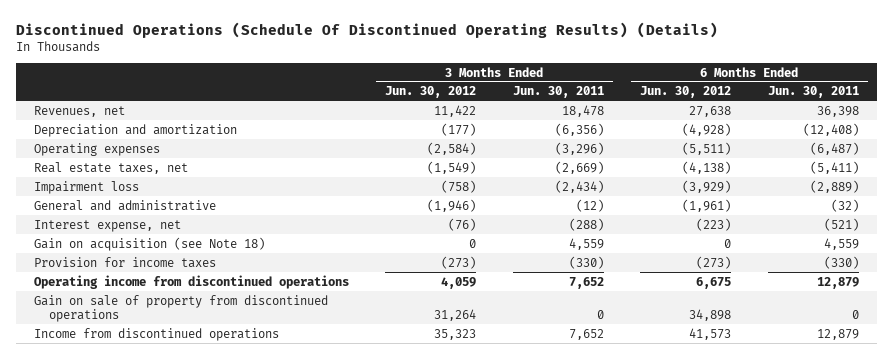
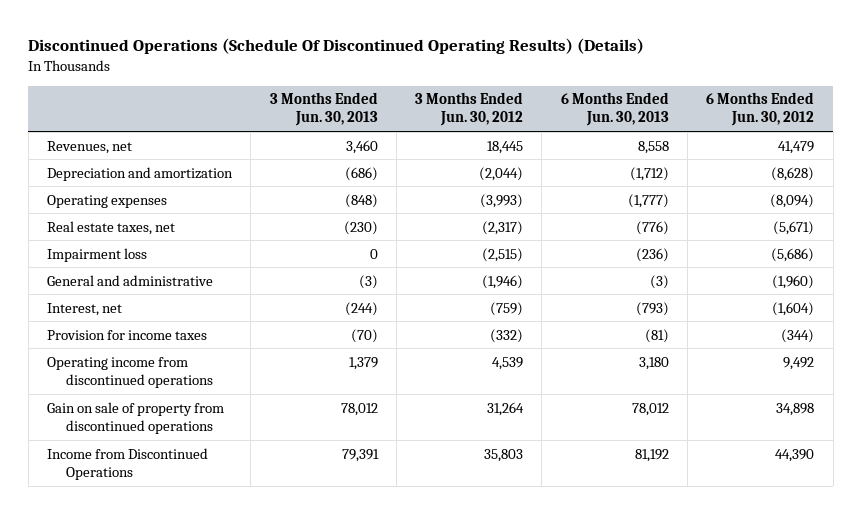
[512,86,604,99] Jun. 30, 2011 -> none
[767,86,859,99] Jun. 30, 2011 -> none
none -> [269,92,378,127] 3 Months Ended Jun. 30, 2013
none -> [560,92,669,127] 6 Months Ended Jun. 30, 2013
[33,236,265,251] Gain on acquisition (see Note 18) -> none
[434,104,477,117] 11,422 -> [487,140,524,154] 18,445
[689,105,732,117] 27,638 -> [778,140,815,154] 41,479
[441,122,477,136] (177) -> [479,166,524,181] (2,044)
[682,122,732,136] (4,928) -> [771,166,815,181] (8,628)
[427,141,477,155] (2,584) -> [480,193,524,208] (3,993)
[682,141,732,155] (5,511) -> [770,193,815,208] (8,094)
[427,160,477,174] (1,549) -> [482,220,524,235] (2,317)
[682,160,732,174] (4,138) -> [773,220,815,235] (5,671)
[441,179,477,193] (758) -> [482,247,524,262] (2,515)
[682,179,732,193] (3,929) -> [771,247,815,262] (5,686)
[682,198,732,212] (1,961) -> [772,274,815,289] (1,960)
[33,219,181,232] Interest expense, net -> [47,302,123,316] Interest, net
[448,217,477,231] (76) -> [490,301,524,316] (759)
[696,217,732,231] (223) -> [772,301,815,316] (1,604)
[441,255,477,269] (273) -> [490,328,524,343] (332)
[696,255,732,269] (273) -> [781,328,815,343] (344)
[441,276,477,289] 4,059 -> [492,356,524,370] 4,539
[696,276,732,289] 6,675 -> [783,356,815,370] 9,492
[33,327,279,341] Income from discontinued operations -> [47,447,209,480] Income from Discontinued Operations
[434,328,477,340] 35,323 -> [484,448,524,462] 35,803
[689,327,732,340] 41,573 -> [775,448,815,462] 44,390

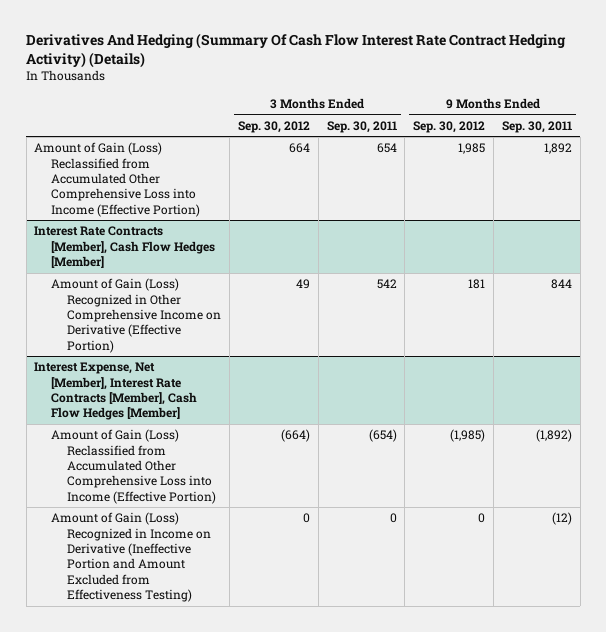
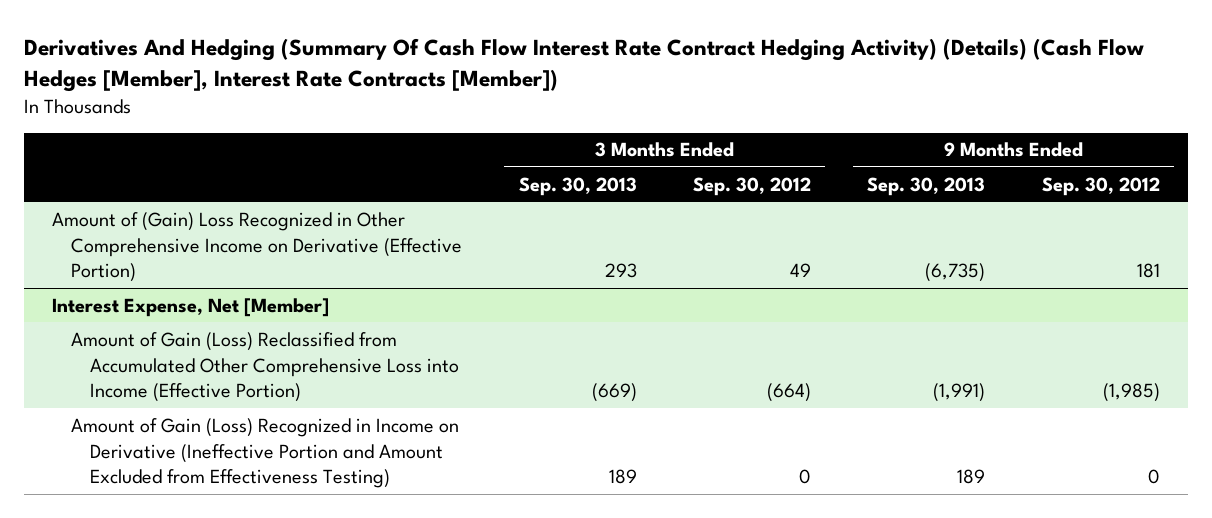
[26,33,567,68] Derivatives And Hedging (Summary Of Cash Flow Interest Rate Contract Hedging Activity) (Details) -> [23,37,1144,92] Derivatives And Hedging (Summary Of Cash Flow Interest Rate Contract Hedging Activity) (Details) (Cash Flow Hedges [Member], Interest Rate Contracts [Member])
[326,120,397,133] Sep. 30, 2011 -> none
[501,120,572,133] Sep. 30, 2011 -> none
none -> [518,176,637,196] Sep. 30, 2013
none -> [867,176,986,196] Sep. 30, 2013
[34,142,200,217] Amount of Gain (Loss) Reclassified from Accumulated Other Comprehensive Loss into Income (Effective Portion) -> none
[34,226,215,269] Interest Rate Contracts [Member], Cash Flow Hedges [Member] -> none
[34,362,197,421] Interest Expense, Net [Member], Interest Rate Contracts [Member], Cash Flow Hedges [Member] -> none
[50,278,222,353] Amount of Gain (Loss) Recognized in Other Comprehensive Income on Derivative (Effective Portion) -> [51,211,463,283] Amount of (Gain) Loss Recognized in Other Comprehensive Income on Derivative (Effective Portion)
none -> [51,297,329,317] Interest Expense, Net [Member]

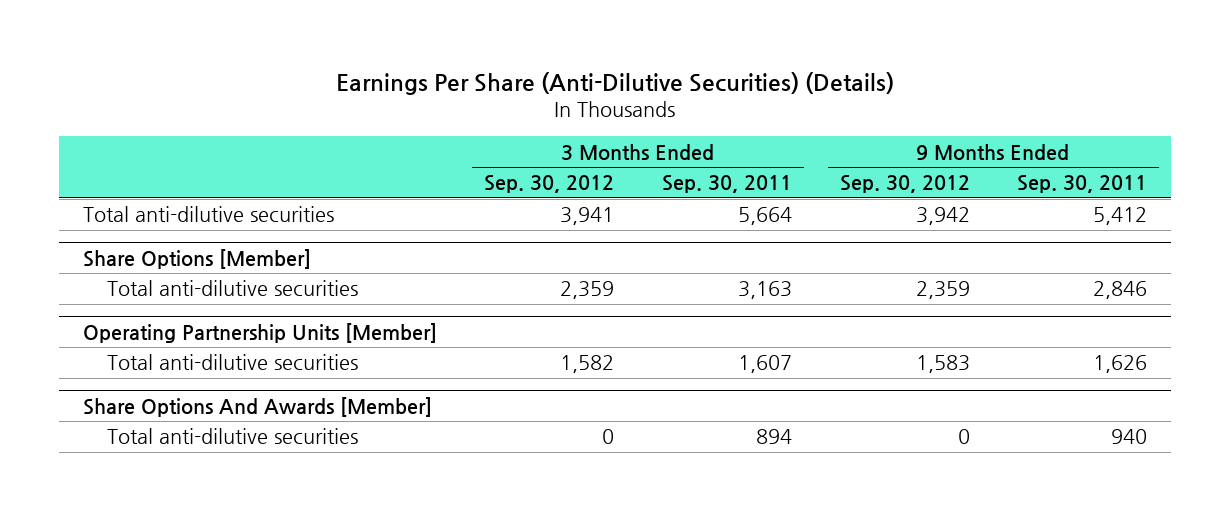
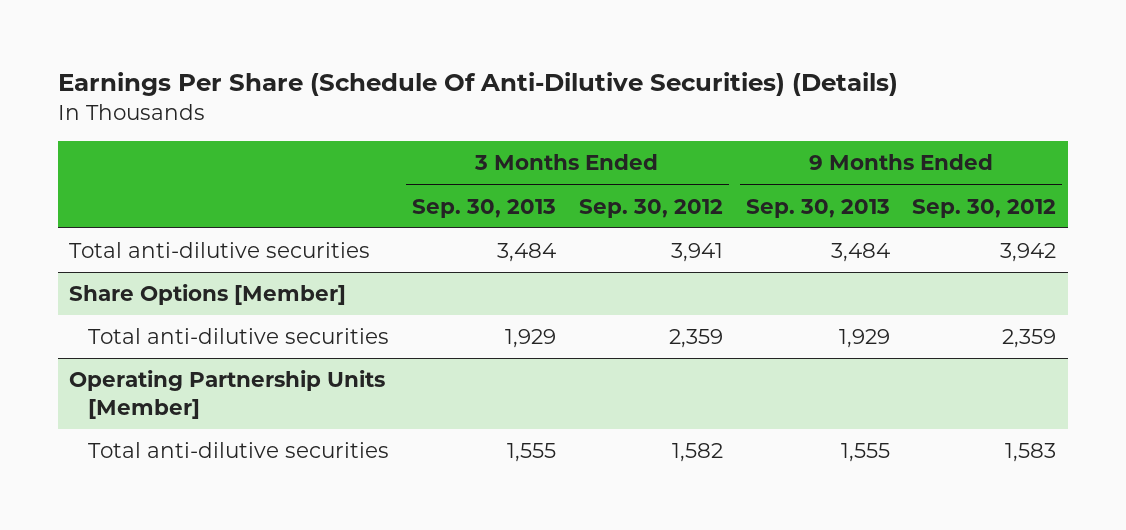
[335,71,894,95] Earnings Per Share (Anti-Dilutive Securities) (Details) -> [58,72,899,97] Earnings Per Share (Schedule Of Anti-Dilutive Securities) (Details)
[661,175,792,194] Sep. 30, 2011 -> none
[1017,175,1148,194] Sep. 30, 2011 -> none
none -> [412,198,557,218] Sep. 30, 2013
none -> [745,198,890,218] Sep. 30, 2013
[82,396,432,417] Share Options And Awards [Member] -> none
[107,428,359,445] Total anti-dilutive securities -> none

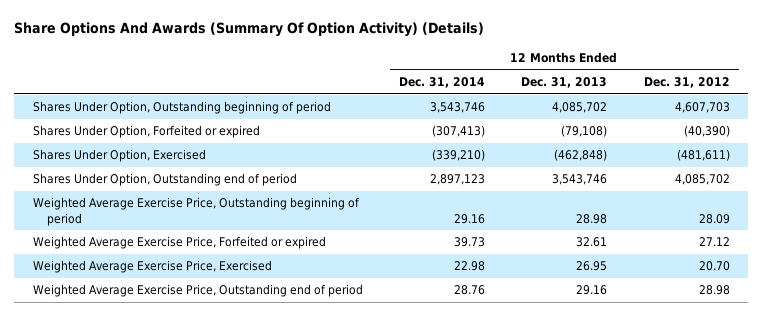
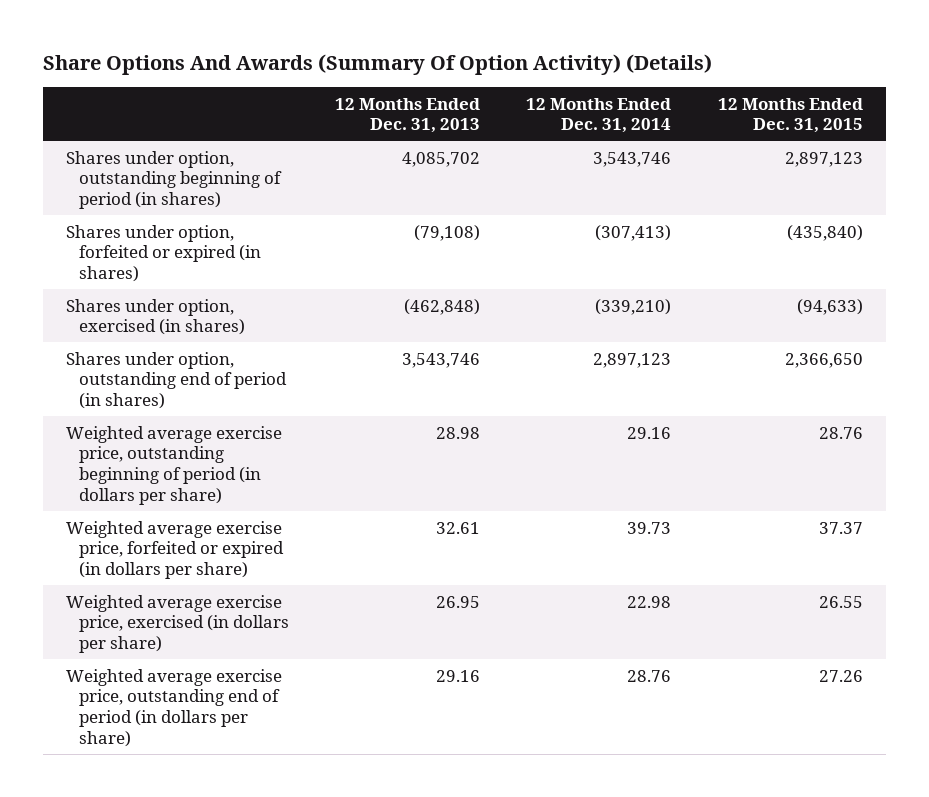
[643,77,730,89] Dec. 31, 2012 -> none
none -> [717,97,863,134] 12 Months Ended Dec. 31, 2015
[32,101,331,115] Shares Under Option, Outstanding beginning of period -> [66,150,283,209] Shares under option, outstanding beginning of period (in shares)
[32,125,260,139] Shares Under Option, Forfeited or expired -> [66,224,262,282] Shares under option, forfeited or expired (in shares)
[32,149,206,163] Shares Under Option, Exercised -> [66,298,246,336] Shares under option, exercised (in shares)
[32,173,297,187] Shares Under Option, Outstanding end of period -> [66,351,288,409] Shares under option, outstanding end of period (in shares)
[32,197,360,226] Weighted Average Exercise Price, Outstanding beginning of period -> [66,425,283,505] Weighted average exercise price, outstanding beginning of period (in dollars per share)
[32,236,326,250] Weighted Average Exercise Price, Forfeited or expired -> [66,520,285,579] Weighted average exercise price, forfeited or expired (in dollars per share)
[32,260,272,274] Weighted Average Exercise Price, Exercised -> [66,594,290,653] Weighted average exercise price, exercised (in dollars per share)
[32,284,363,298] Weighted Average Exercise Price, Outstanding end of period -> [66,668,283,747] Weighted average exercise price, outstanding end of period (in dollars per share)

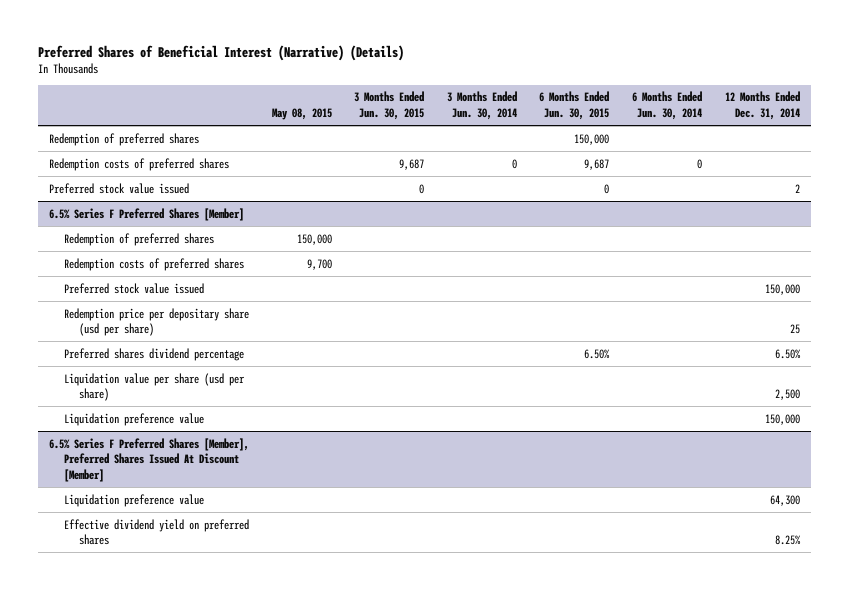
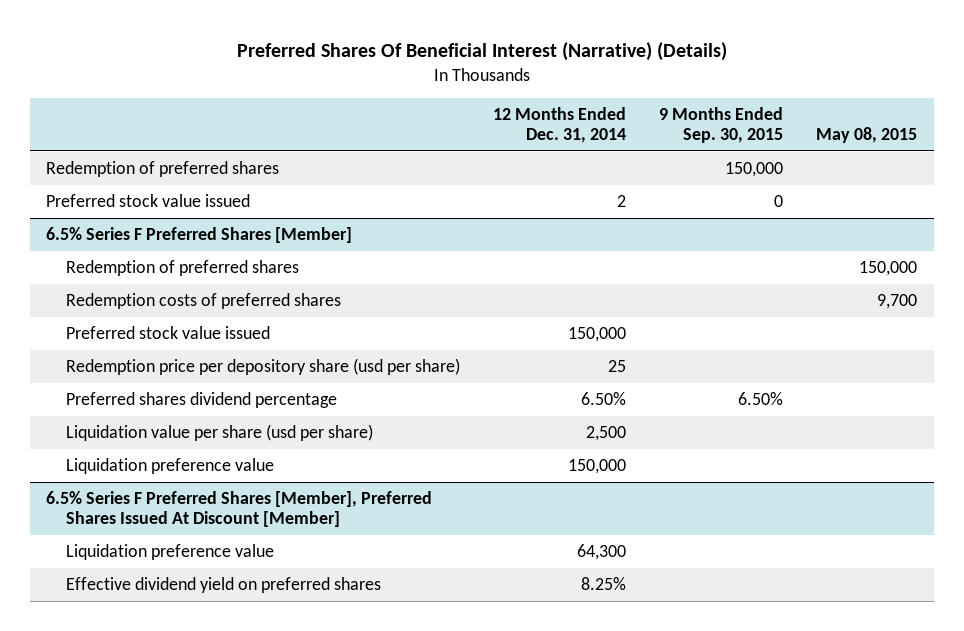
[37,44,404,61] Preferred Shares of Beneficial Interest (Narrative) (Details) -> [236,42,727,62] Preferred Shares Of Beneficial Interest (Narrative) (Details)
[354,91,425,120] 3 Months Ended Jun. 30, 2015 -> none
[446,91,517,120] 3 Months Ended Jun. 30, 2014 -> none
[539,91,610,120] 6 Months Ended Jun. 30, 2015 -> none
[632,91,703,120] 6 Months Ended Jun. 30, 2014 -> none
none -> [659,107,784,144] 9 Months Ended Sep. 30, 2015
[49,157,230,171] Redemption costs of preferred shares -> none
[64,307,250,337] Redemption price per depositary share (usd per share) -> [66,357,461,375] Redemption price per depository share (usd per share)

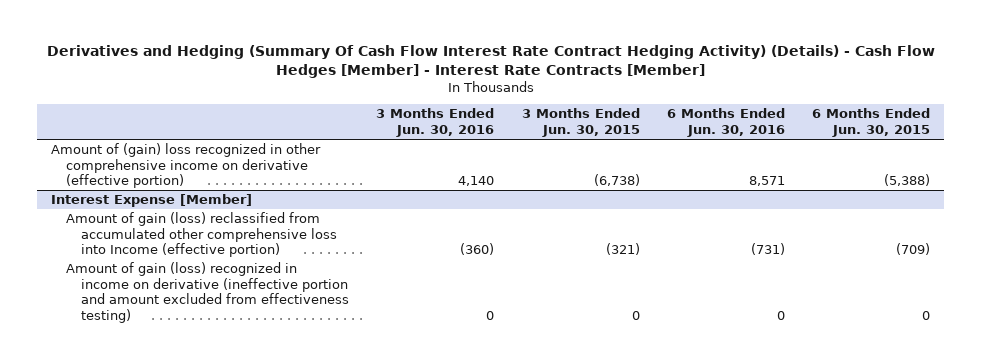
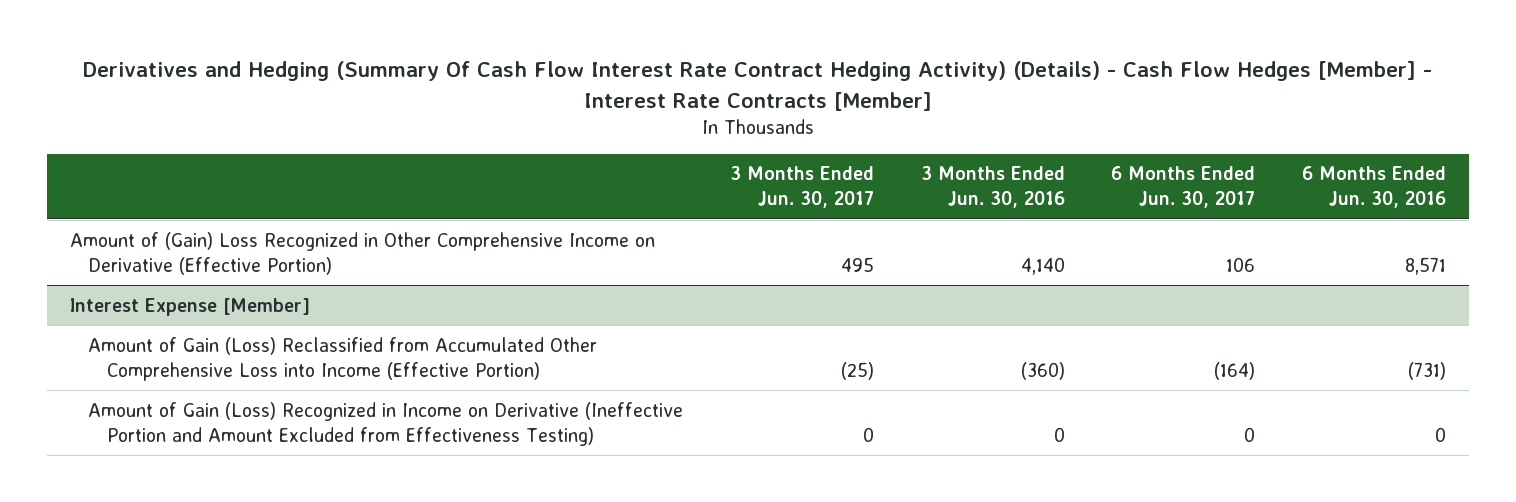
[521,108,640,138] 3 Months Ended Jun. 30, 2015 -> none
[812,108,931,138] 6 Months Ended Jun. 30, 2015 -> none
none -> [730,166,875,209] 3 Months Ended Jun. 30, 2017
none -> [1111,166,1256,209] 6 Months Ended Jun. 30, 2017
[50,142,321,189] Amount of (gain) loss recognized in other comprehensive income on derivative (effective portion) -> [70,231,656,275] Amount of (Gain) Loss Recognized in Other Comprehensive Income on Derivative (Effective Portion)
[66,211,338,258] Amount of gain (loss) reclassified from accumulated other comprehensive loss into Income (effective portion) -> [88,336,598,381] Amount of Gain (Loss) Reclassified from Accumulated Other Comprehensive Loss into Income (Effective Portion)
[66,261,350,324] Amount of gain (loss) recognized in income on derivative (ineffective portion and amount excluded from effectiveness testing) -> [88,401,684,446] Amount of Gain (Loss) Recognized in Income on Derivative (Ineffective Portion and Amount Excluded from Effectiveness Testing)

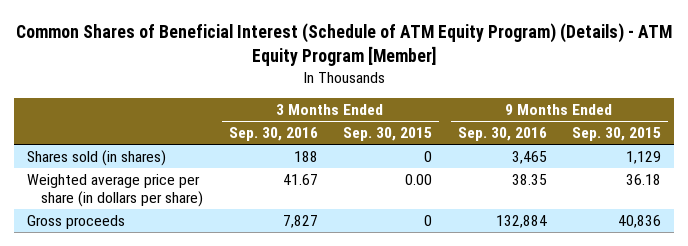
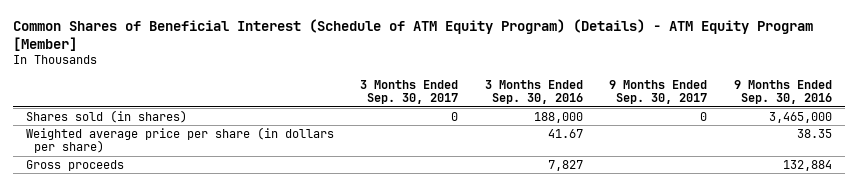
[343,127,433,142] Sep. 30, 2015 -> none
[572,127,662,142] Sep. 30, 2015 -> none
none -> [360,79,459,105] 3 Months Ended Sep. 30, 2017
none -> [609,79,708,105] 9 Months Ended Sep. 30, 2017
[293,150,318,162] 188 -> [533,111,583,123] 188,000
[511,150,547,164] 3,465 -> [768,111,832,123] 3,465,000

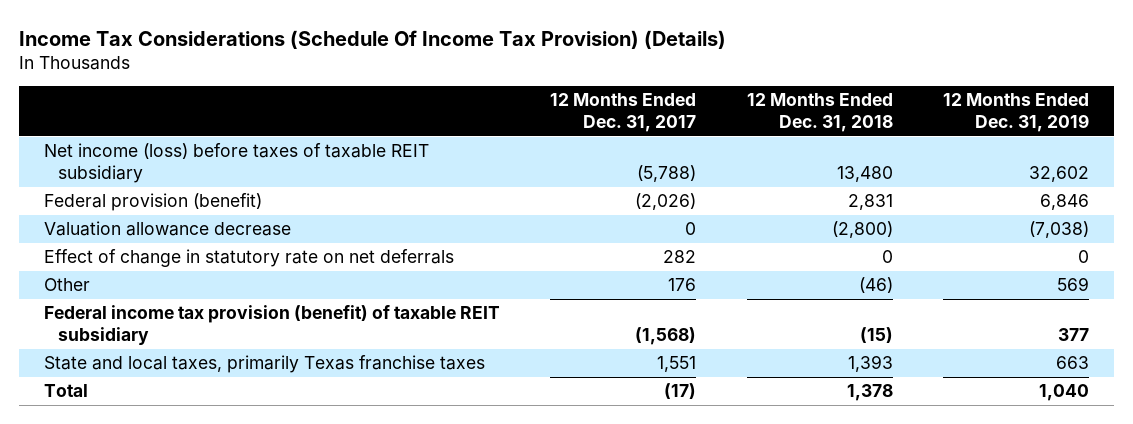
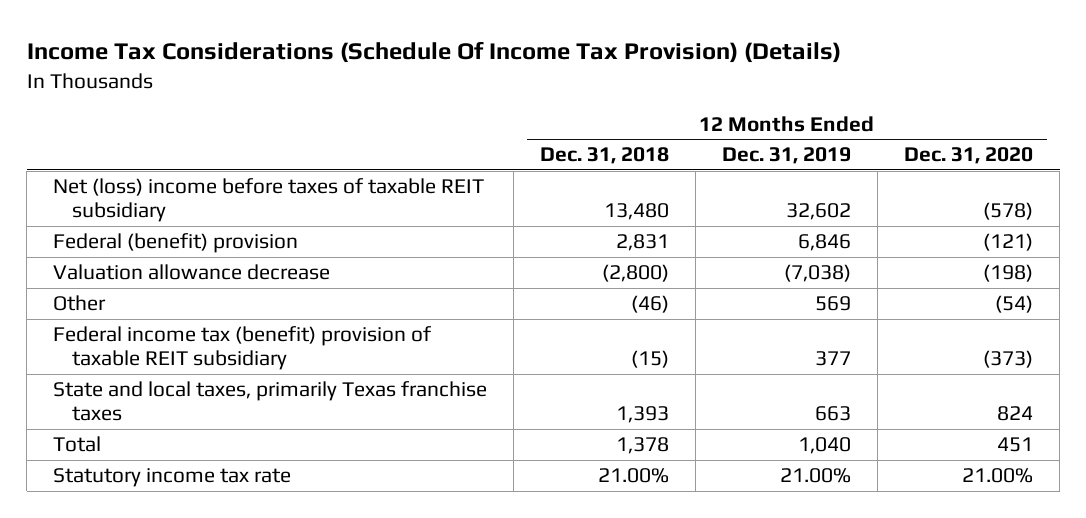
[550,93,697,133] 12 Months Ended Dec. 31, 2017 -> none
none -> [904,147,1034,165] Dec. 31, 2020
[44,143,430,184] Net income (loss) before taxes of taxable REIT subsidiary -> [53,178,485,223] Net (loss) income before taxes of taxable REIT subsidiary
[44,193,263,212] Federal provision (benefit) -> [53,233,299,254] Federal (benefit) provision
[44,249,455,268] Effect of change in statutory rate on net deferrals -> none
[44,305,501,346] Federal income tax provision (benefit) of taxable REIT subsidiary -> [53,326,433,371] Federal income tax (benefit) provision of taxable REIT subsidiary
none -> [53,468,292,488] Statutory income tax rate

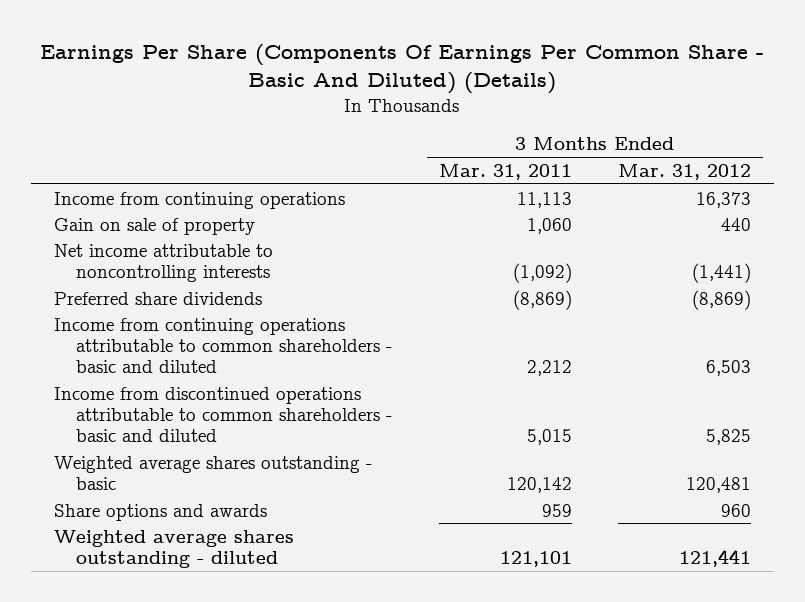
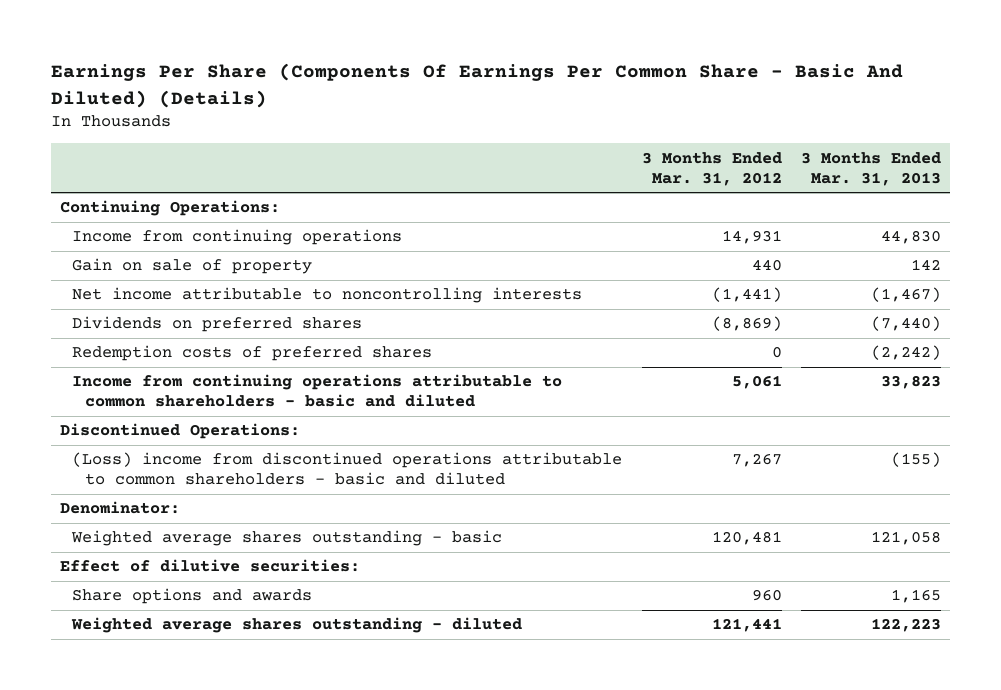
[438,163,572,180] Mar. 31, 2011 -> none
none -> [800,151,941,186] 3 Months Ended Mar. 31, 2013
none -> [60,200,281,217] Continuing Operations:
[696,191,752,208] 16,373 -> [721,230,782,245] 14,931
[53,291,262,305] Preferred share dividends -> [72,316,363,333] Dividends on preferred shares
none -> [72,345,433,362] Redemption costs of preferred shares
[706,359,752,376] 6,503 -> [731,375,782,390] 5,061
none -> [60,423,301,440] Discontinued Operations:
[53,386,393,442] Income from discontinued operations attributable to common shareholders - basic and diluted -> [72,452,623,486] (Loss) income from discontinued operations attributable to common shareholders - basic and diluted
[706,428,752,445] 5,825 -> [731,453,782,468] 7,267
none -> [60,501,181,515] Denominator:
none -> [60,559,361,573] Effect of dilutive securities:

